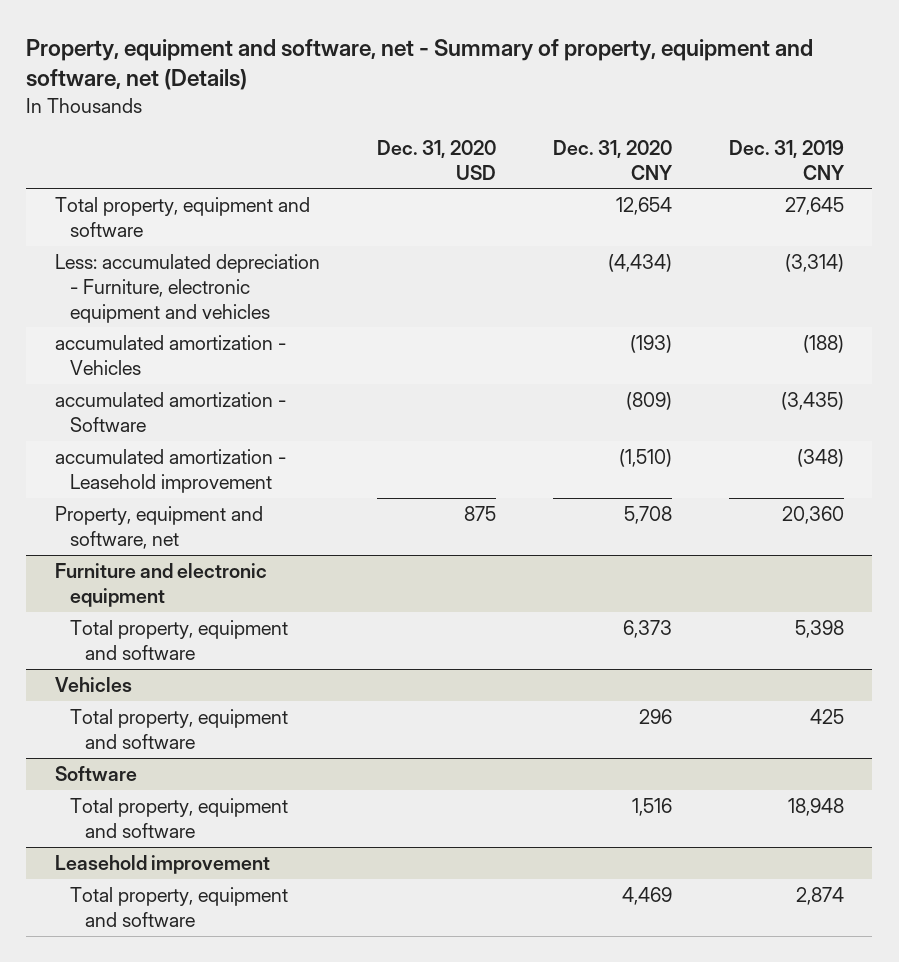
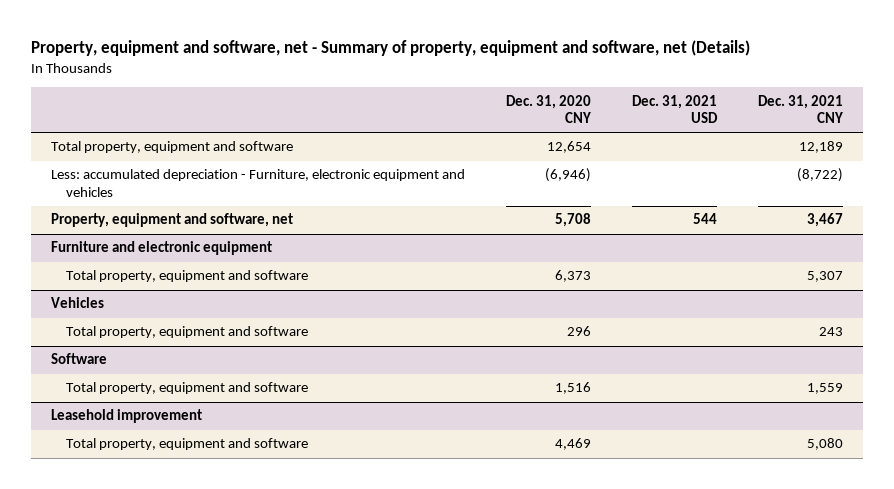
[376,139,496,180] Dec. 31, 2020 USD -> none
[728,139,845,180] Dec. 31, 2019 CNY -> none
none -> [631,94,718,124] Dec. 31, 2021 USD
none -> [757,94,843,124] Dec. 31, 2021 CNY
[54,334,286,375] accumulated amortization - Vehicles -> none
[54,391,286,432] accumulated amortization - Software -> none
[54,448,286,493] accumulated amortization - Leasehold improvement -> none
[607,253,672,272] (4,434) -> [545,168,592,183] (6,946)

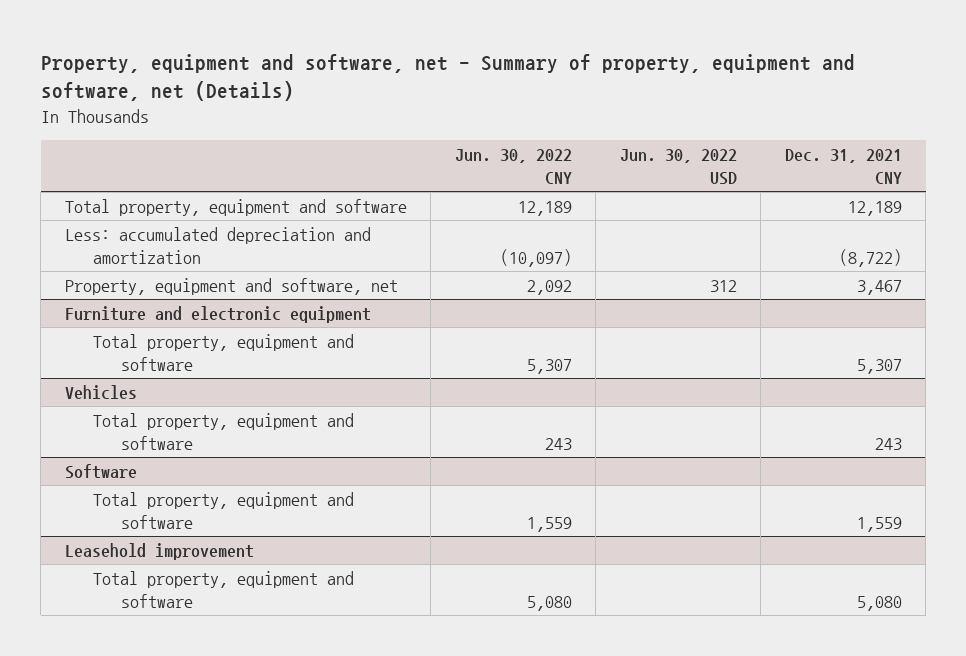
[506,94,592,124] Dec. 31, 2020 CNY -> none
[631,94,718,124] Dec. 31, 2021 USD -> none
none -> [454,148,572,184] Jun. 30, 2022 CNY
none -> [619,148,737,185] Jun. 30, 2022 USD
[51,169,466,197] Less: accumulated depreciation - Furniture, electronic equipment and vehicles -> [64,226,371,264] Less: accumulated depreciation and amortization

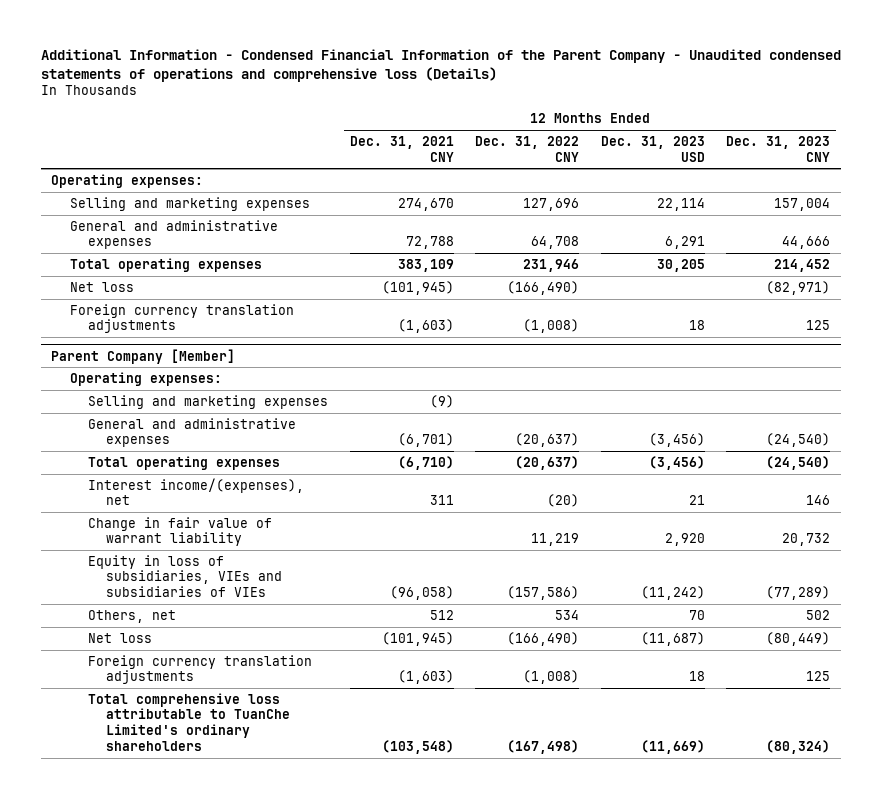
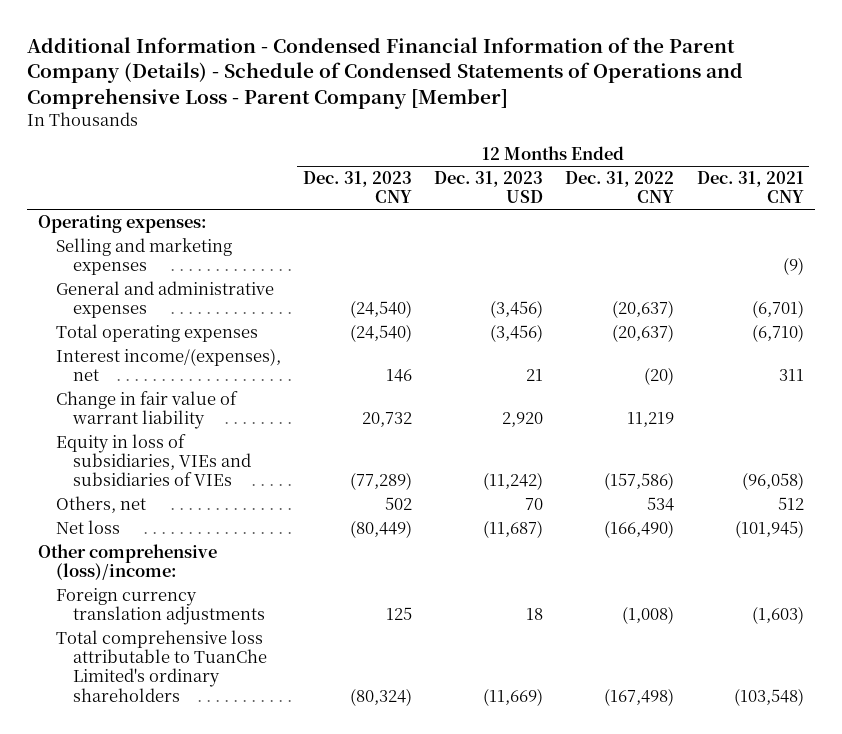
[40,48,841,82] Additional Information - Condensed Financial Information of the Parent Company - Unaudited condensed statements of operations and comprehensive loss (Details) -> [27,36,744,109] Additional Information - Condensed Financial Information of the Parent Company (Details) - Schedule of Condensed Statements of Operations and Comprehensive Loss - Parent Company [Member]
[69,196,310,211] Selling and marketing expenses -> none
[69,219,278,250] General and administrative expenses -> none
[69,257,262,272] Total operating expenses -> none
[69,281,134,292] Net loss -> none
[69,303,294,334] Foreign currency translation adjustments -> none
[51,348,236,364] Parent Company [Member] -> none
[69,371,222,386] Operating expenses: -> none
none -> [38,543,218,581] Other comprehensive (loss)/income:

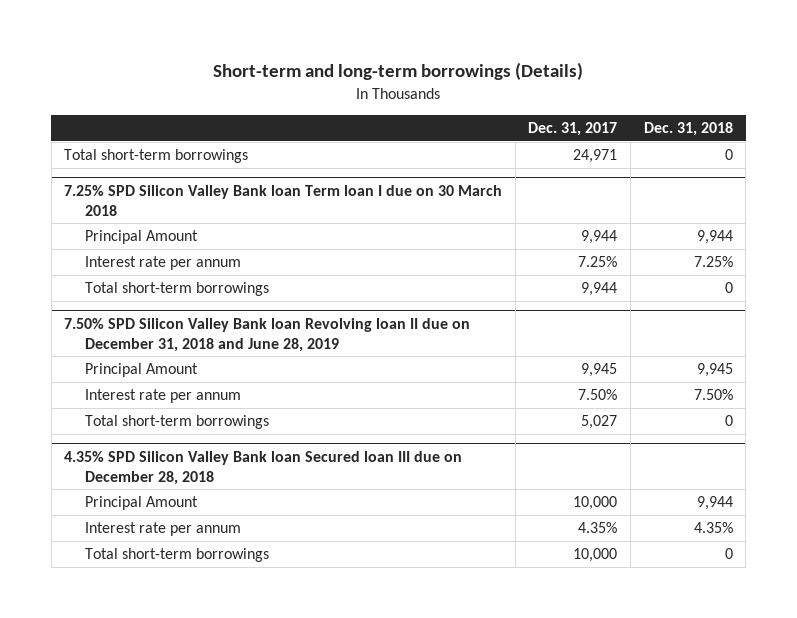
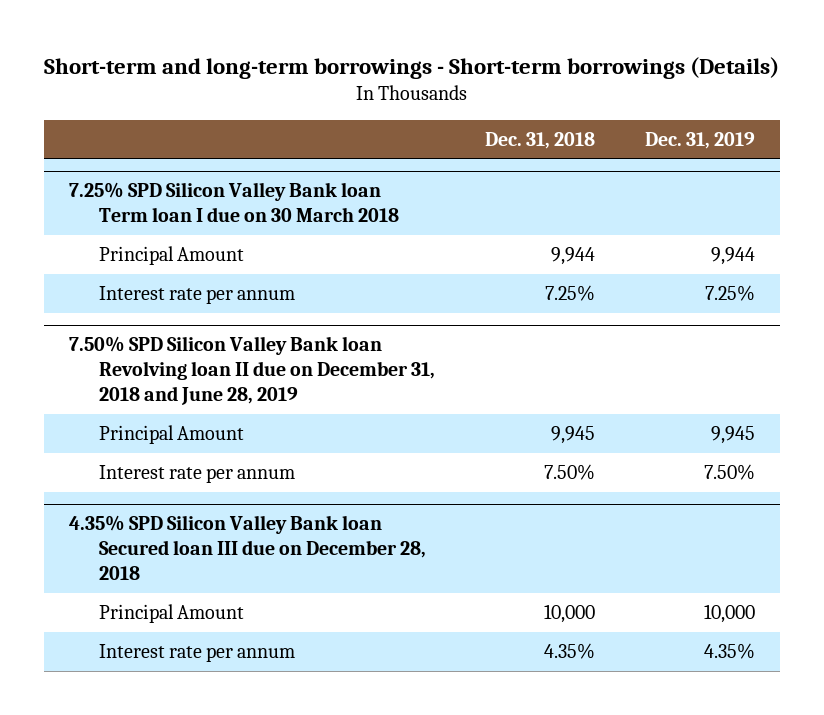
[213,61,584,80] Short-term and long-term borrowings (Details) -> [43,56,779,79] Short-term and long-term borrowings - Short-term borrowings (Details)
[528,122,618,137] Dec. 31, 2017 -> none
none -> [645,131,756,149] Dec. 31, 2019
[64,149,249,164] Total short-term borrowings -> none
[84,282,269,297] Total short-term borrowings -> none
[84,415,269,430] Total short-term borrowings -> none
[696,496,733,511] 9,944 -> [543,604,595,624] 10,000
[84,548,269,563] Total short-term borrowings -> none

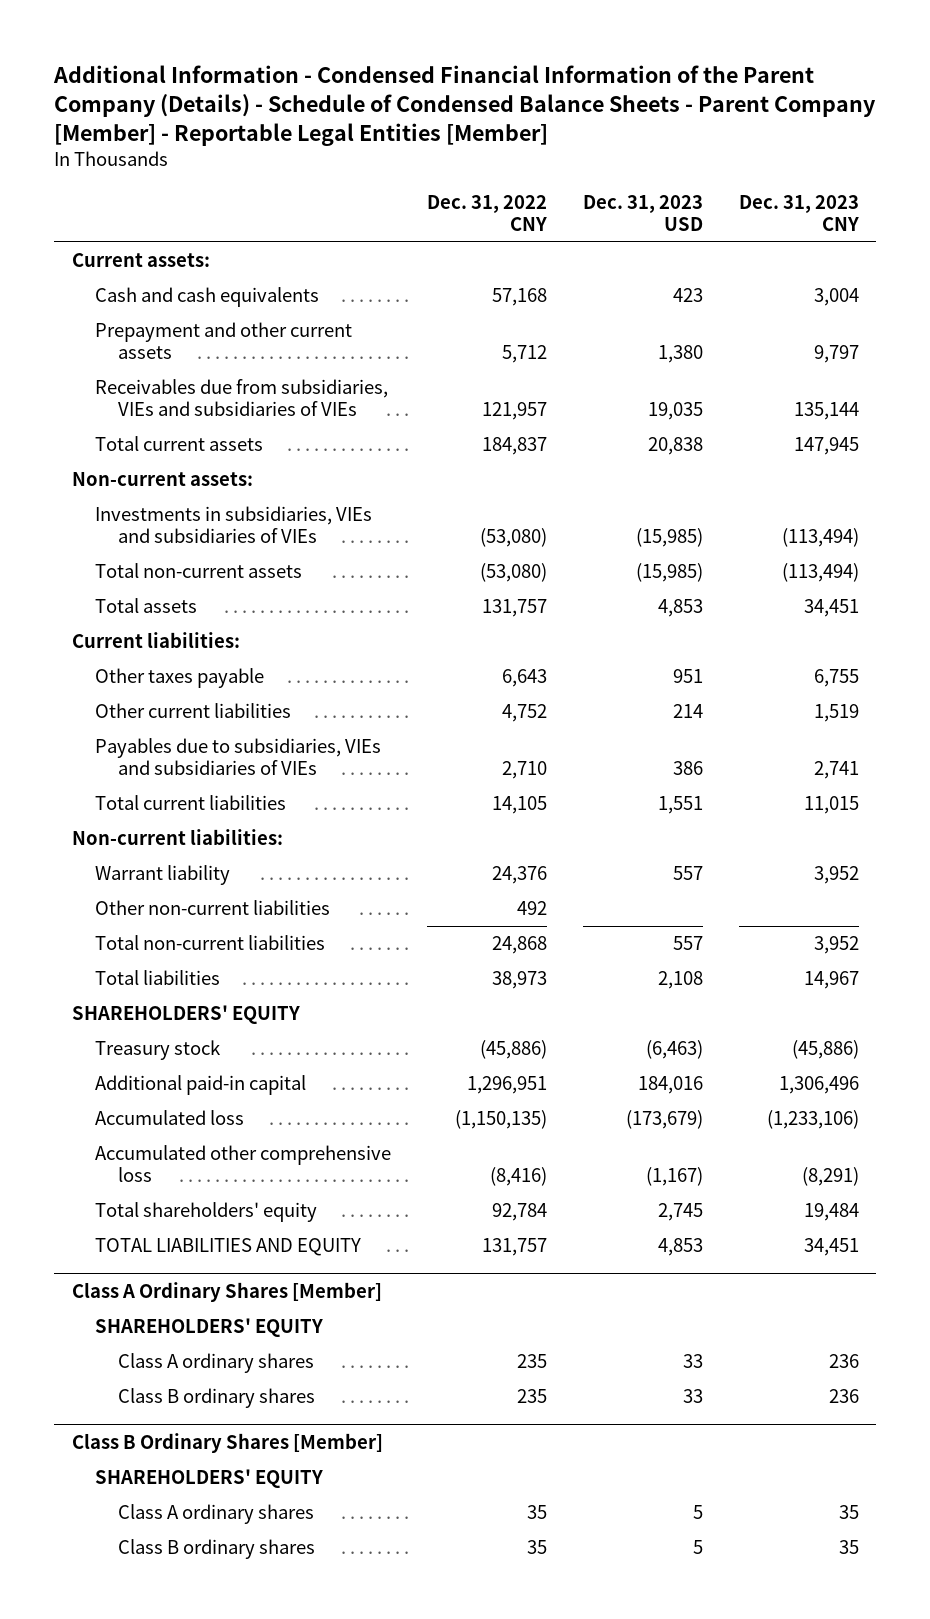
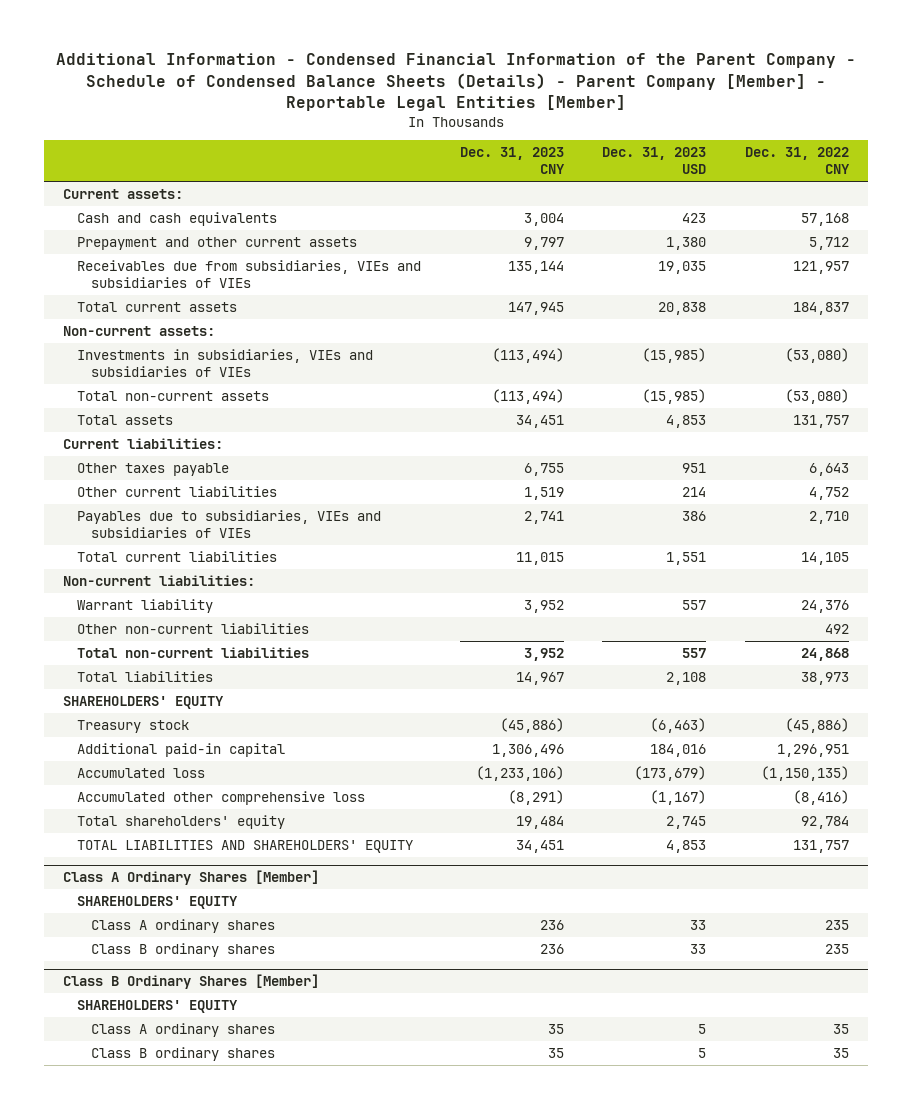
[52,64,876,146] Additional Information - Condensed Financial Information of the Parent Company (Details) - Schedule of Condensed Balance Sheets - Parent Company [Member] - Reportable Legal Entities [Member] -> [55,53,856,111] Additional Information - Condensed Financial Information of the Parent Company - Schedule of Condensed Balance Sheets (Details) - Parent Company [Member] - Reportable Legal Entities [Member]
[95,1238,362,1257] TOTAL LIABILITIES AND EQUITY -> [77,840,414,854] TOTAL LIABILITIES AND SHAREHOLDERS' EQUITY

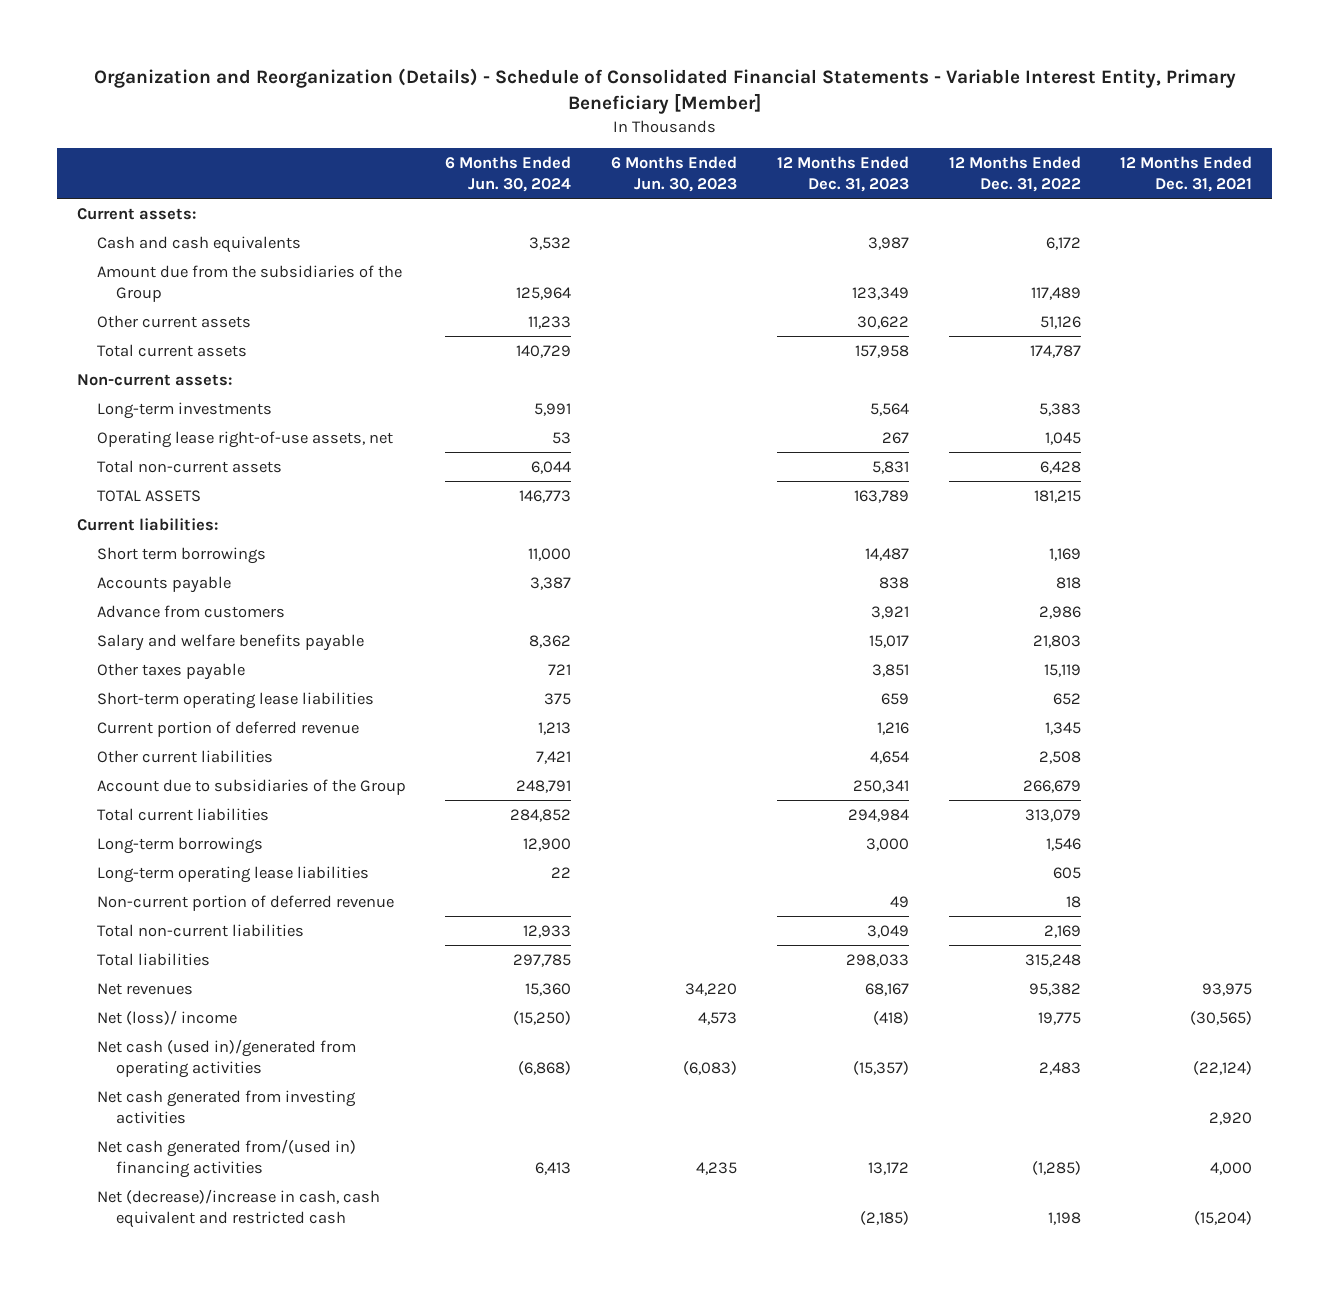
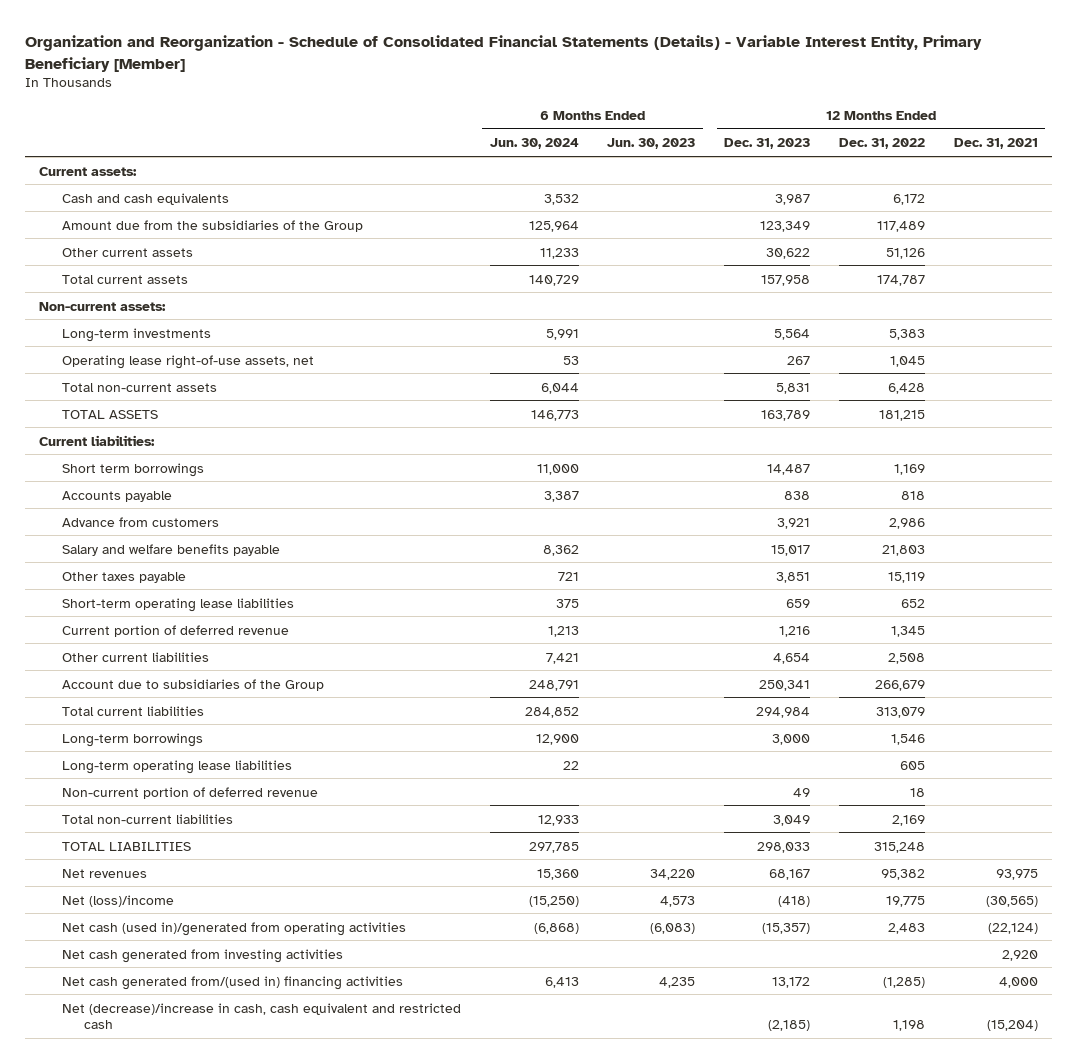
[93,68,1236,115] Organization and Reorganization (Details) - Schedule of Consolidated Financial Statements - Variable Interest Entity, Primary Beneficiary [Member] -> [25,34,983,72] Organization and Reorganization - Schedule of Consolidated Financial Statements (Details) - Variable Interest Entity, Primary Beneficiary [Member]
[96,952,210,966] Total liabilities -> [61,841,191,851] TOTAL LIABILITIES
[96,1009,237,1025] Net (loss)/ income -> [61,894,174,907] Net (loss)/income

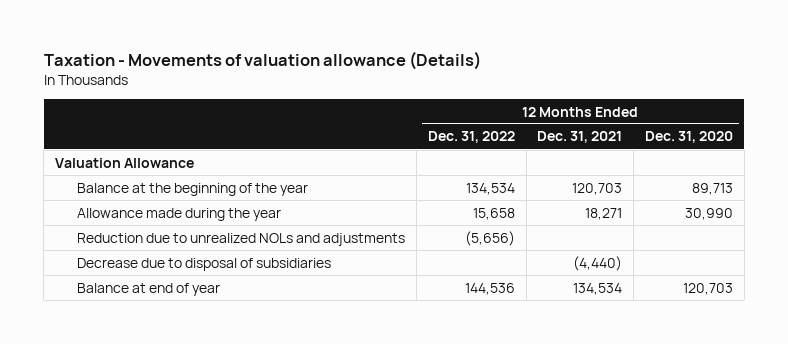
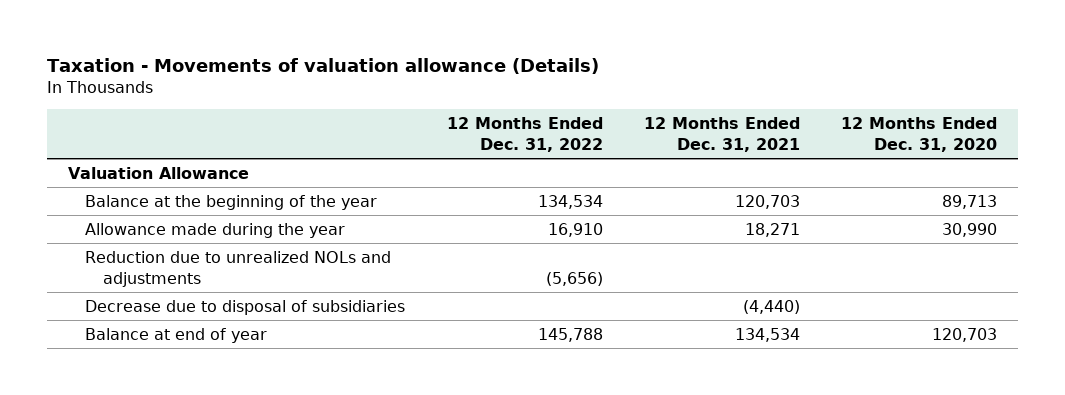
[472,207,515,220] 15,658 -> [547,223,603,238] 16,910
[464,282,515,295] 144,536 -> [537,328,603,343] 145,788

